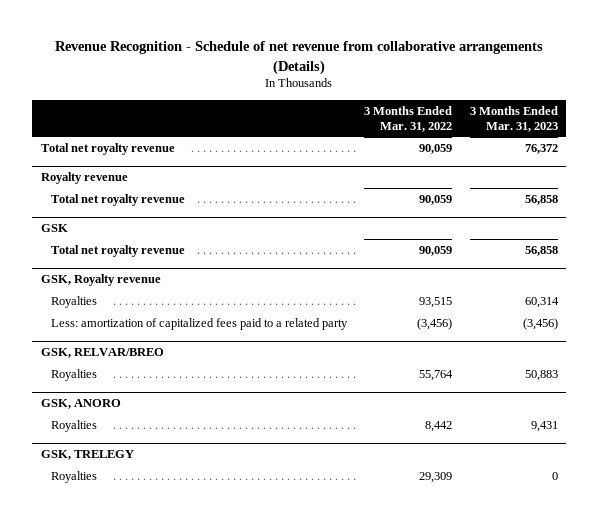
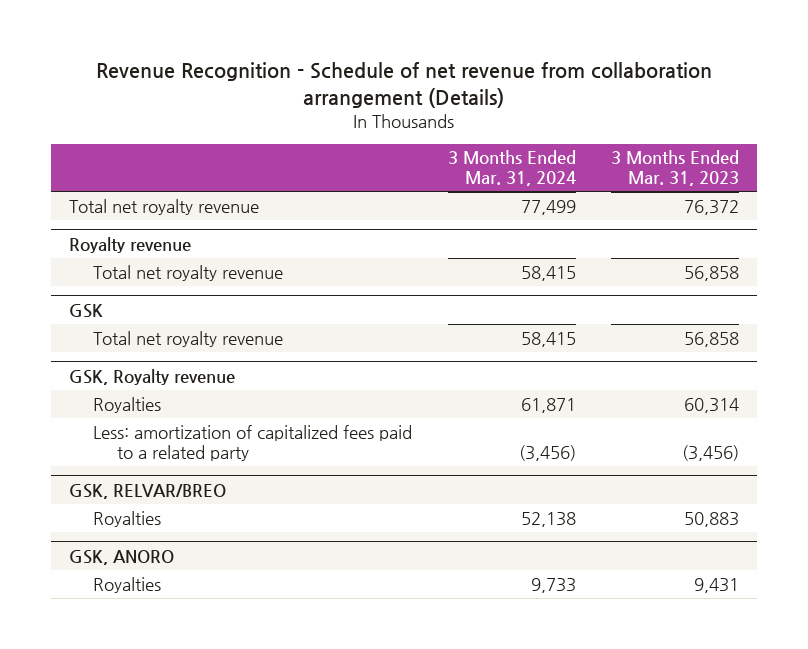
[55,41,544,75] Revenue Recognition - Schedule of net revenue from collaborative arrangements (Details) -> [95,62,712,108] Revenue Recognition - Schedule of net revenue from collaboration arrangement (Details)
[364,105,453,132] 3 Months Ended Mar. 31, 2022 -> none
none -> [447,150,576,187] 3 Months Ended Mar. 31, 2024
[40,450,134,461] GSK, TRELEGY -> none
[51,470,98,483] Royalties -> none

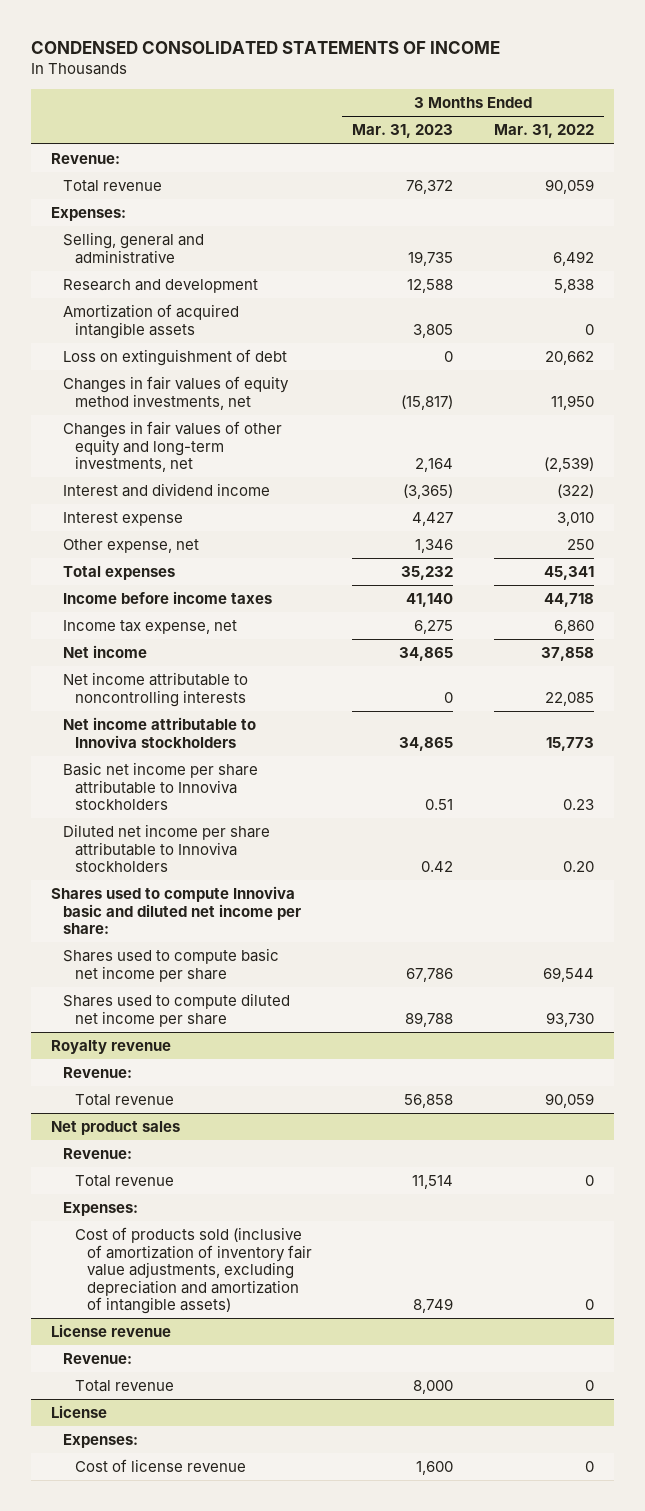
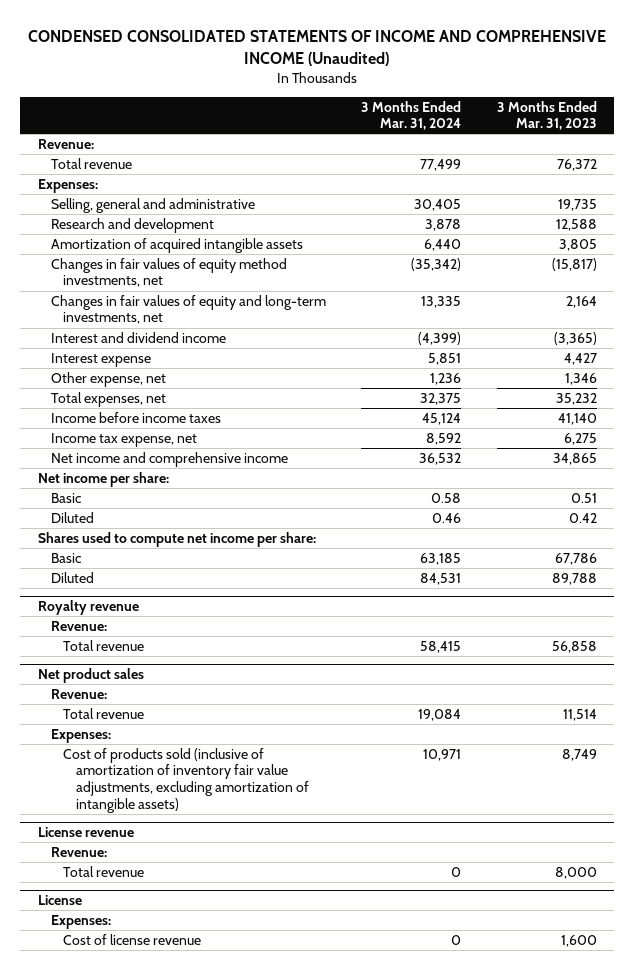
[31,41,501,55] CONDENSED CONSOLIDATED STATEMENTS OF INCOME -> [28,29,607,66] CONDENSED CONSOLIDATED STATEMENTS OF INCOME AND COMPREHENSIVE INCOME (Unaudited)
[493,124,594,139] Mar. 31, 2022 -> none
none -> [361,100,462,131] 3 Months Ended Mar. 31, 2024
[63,349,288,367] Loss on extinguishment of debt -> none
[63,421,283,473] Changes in fair values of other equity and long-term investments, net -> [50,294,326,325] Changes in fair values of equity and long-term investments, net
[63,566,176,581] Total expenses -> [50,391,166,407] Total expenses, net
[63,672,249,707] Net income attributable to noncontrolling interests -> none
[63,717,257,748] Net income attributable to Innoviva stockholders -> none
[63,645,148,659] Net income -> [50,451,288,467] Net income and comprehensive income
none -> [37,471,169,487] Net income per share:
[63,762,259,811] Basic net income per share attributable to Innoviva stockholders -> [50,492,81,503] Basic
[63,824,271,873] Diluted net income per share attributable to Innoviva stockholders -> [50,511,94,523] Diluted
[51,886,302,935] Shares used to compute Innoviva basic and diluted net income per share: -> [37,531,316,547] Shares used to compute net income per share:
[63,948,280,982] Shares used to compute basic net income per share -> [50,552,81,563] Basic
[63,993,291,1027] Shares used to compute diluted net income per share -> [50,571,94,583] Diluted
[75,1227,312,1315] Cost of products sold (inclusive of amortization of inventory fair value adjustments, excluding depreciation and amortization of intangible assets) -> [63,747,310,813] Cost of products sold (inclusive of amortization of inventory fair value adjustments, excluding amortization of intangible assets)

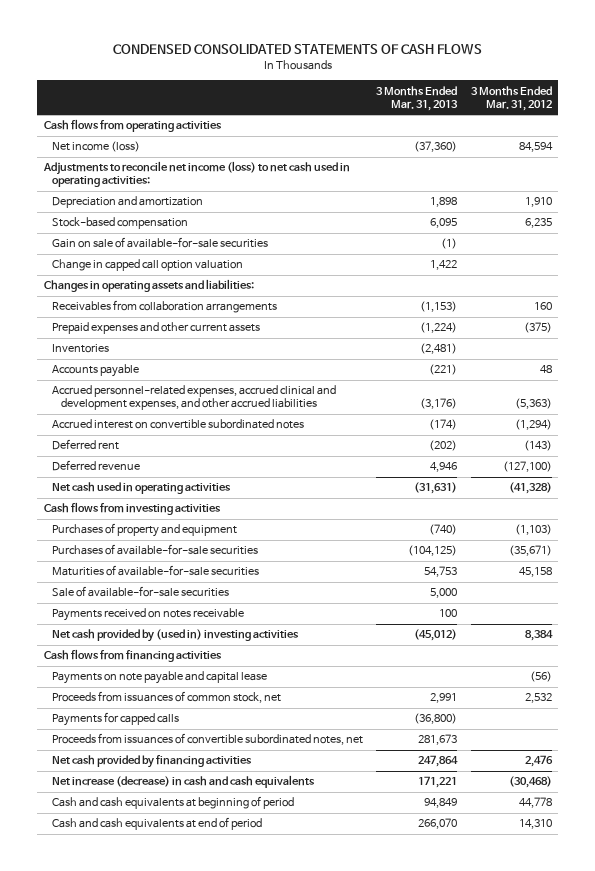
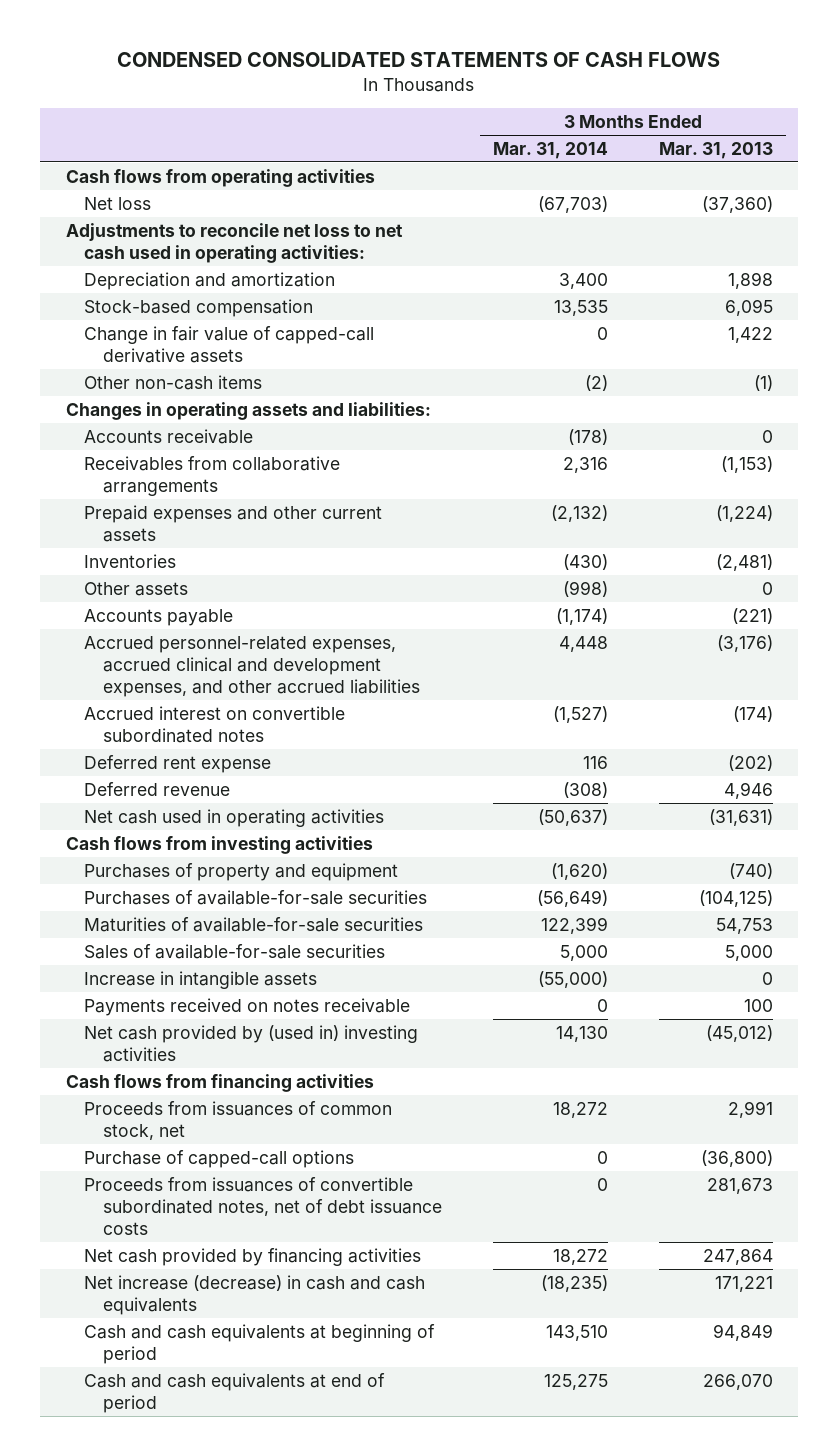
[470,85,552,111] 3 Months Ended Mar. 31, 2012 -> none
none -> [492,141,608,159] Mar. 31, 2014
[52,141,141,153] Net income (loss) -> [84,196,152,210] Net loss
[42,161,350,188] Adjustments to reconcile net income (loss) to net cash used in operating activities: -> [65,222,403,264] Adjustments to reconcile net loss to net cash used in operating activities:
[52,237,269,249] Gain on sale of available-for-sale securities -> none
[52,259,244,272] Change in capped call option valuation -> [84,325,375,364] Change in fair value of capped-call derivative assets
none -> [84,374,263,390] Other non-cash items
none -> [84,428,254,444] Accounts receivable
[52,300,278,314] Receivables from collaboration arrangements -> [84,455,341,497] Receivables from collaborative arrangements
none -> [84,581,189,596] Other assets
[52,439,120,451] Deferred rent -> [84,754,272,773] Deferred rent expense
[52,586,230,598] Sale of available-for-sale securities -> [84,943,386,959] Sales of available-for-sale securities
none -> [84,970,318,989] Increase in intangible assets
[52,671,268,685] Payments on note payable and capital lease -> none
[52,712,180,727] Payments for capped calls -> [84,1149,355,1168] Purchase of capped-call options
[52,733,364,746] Proceeds from issuances of convertible subordinated notes, net -> [84,1176,442,1236] Proceeds from issuances of convertible subordinated notes, net of debt issuance costs

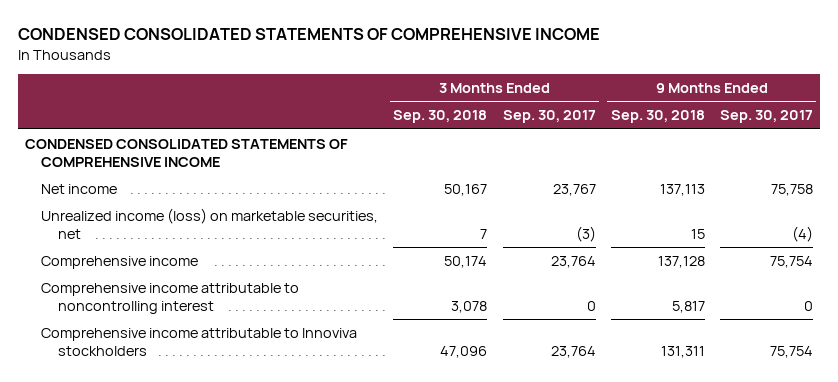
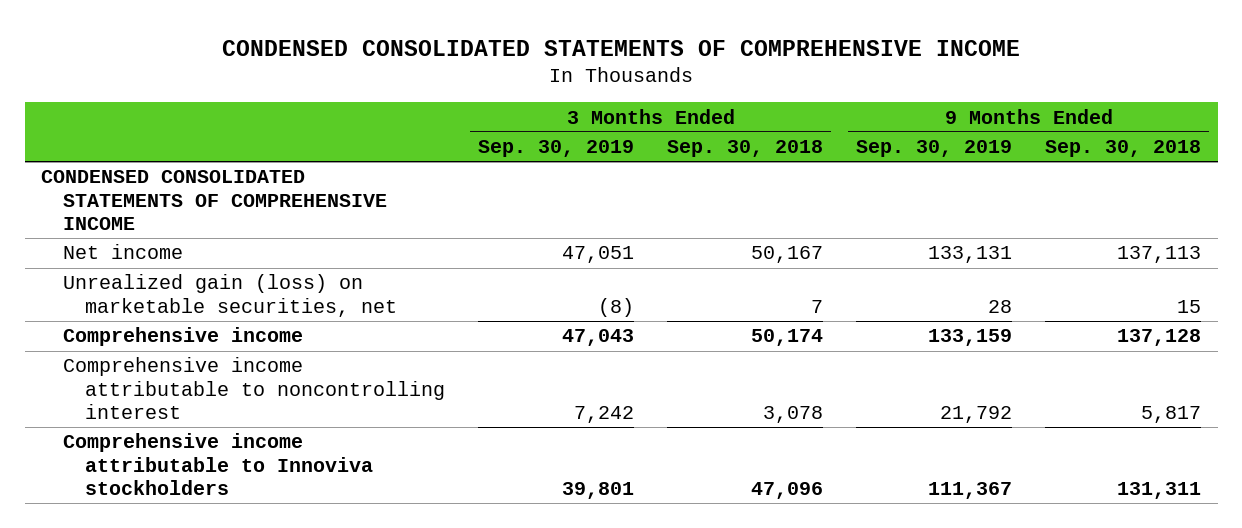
[502,110,596,124] Sep. 30, 2017 -> none
[719,110,813,124] Sep. 30, 2017 -> none
none -> [478,140,635,158] Sep. 30, 2019
none -> [856,140,1013,158] Sep. 30, 2019
[41,207,379,240] Unrealized income (loss) on marketable securities, net -> [63,274,398,317] Unrealized gain (loss) on marketable securities, net

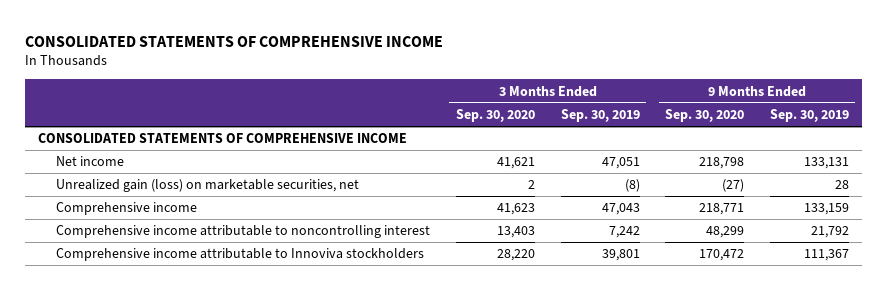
[222,39,1021,56] CONDENSED CONSOLIDATED STATEMENTS OF COMPREHENSIVE INCOME -> [24,35,443,47] CONSOLIDATED STATEMENTS OF COMPREHENSIVE INCOME
[667,140,824,158] Sep. 30, 2018 -> none
[1045,140,1202,158] Sep. 30, 2018 -> none
none -> [455,109,535,123] Sep. 30, 2020
none -> [665,109,745,123] Sep. 30, 2020
[41,170,388,230] CONDENSED CONSOLIDATED STATEMENTS OF COMPREHENSIVE INCOME -> [37,133,407,144] CONSOLIDATED STATEMENTS OF COMPREHENSIVE INCOME

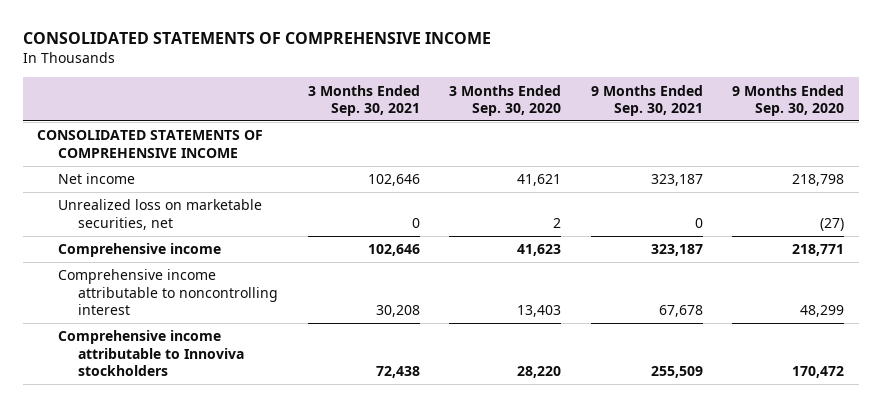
[560,109,640,123] Sep. 30, 2019 -> none
[769,109,849,123] Sep. 30, 2019 -> none
none -> [307,84,420,116] 3 Months Ended Sep. 30, 2021
none -> [590,84,703,116] 9 Months Ended Sep. 30, 2021
[56,179,360,193] Unrealized gain (loss) on marketable securities, net -> [57,199,262,230] Unrealized loss on marketable securities, net

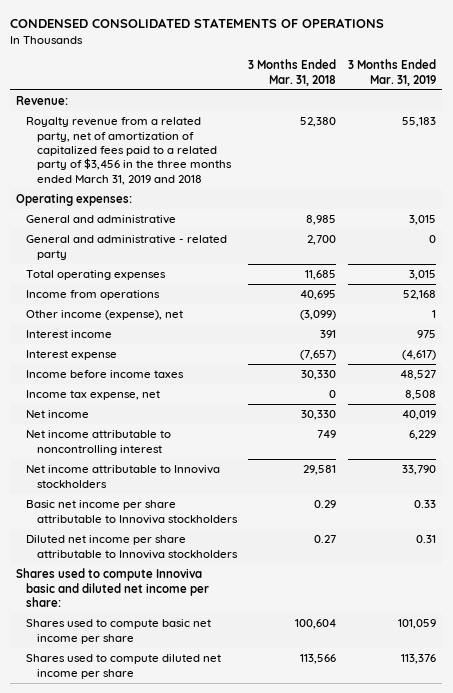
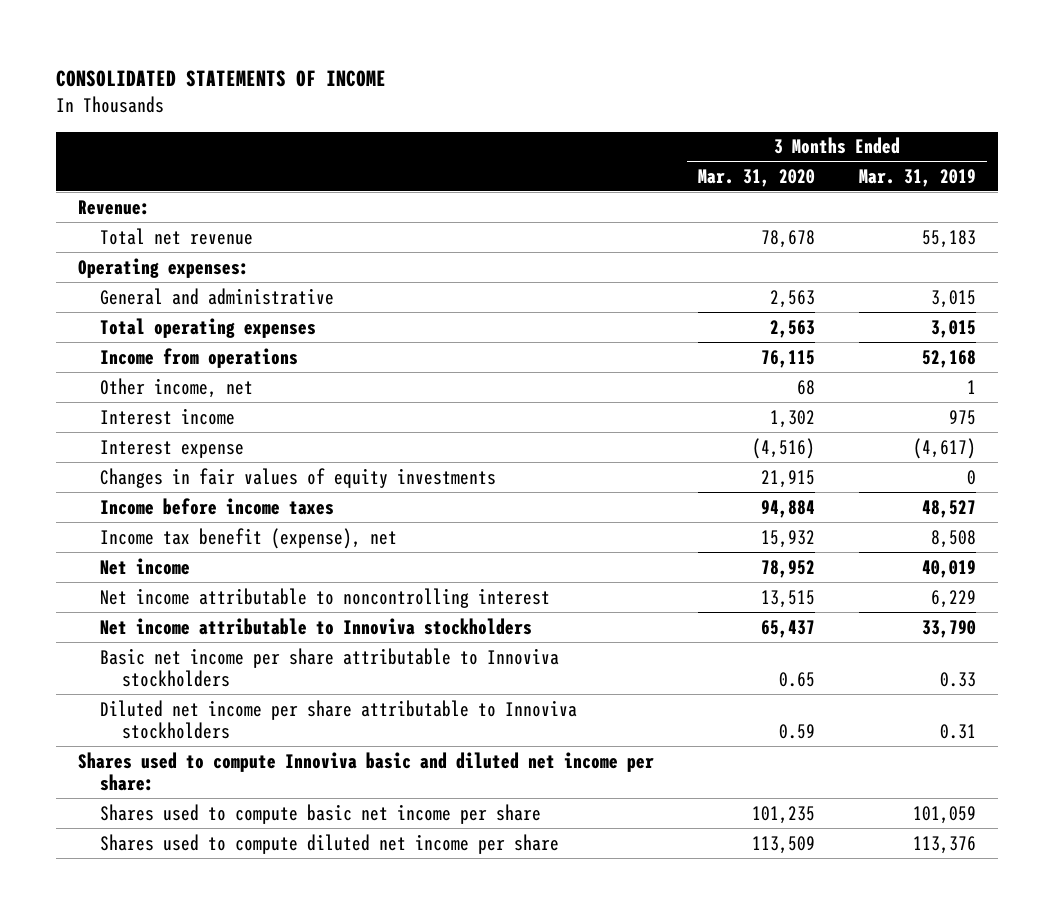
[10,18,385,29] CONDENSED CONSOLIDATED STATEMENTS OF OPERATIONS -> [56,70,387,88] CONSOLIDATED STATEMENTS OF INCOME
[248,59,337,86] 3 Months Ended Mar. 31, 2018 -> none
none -> [698,168,816,187] Mar. 31, 2020
[26,117,232,185] Royalty revenue from a related party, net of amortization of capitalized fees paid to a related party of $3,456 in the three months ended March 31, 2019 and 2018 -> [100,227,254,245] Total net revenue
[26,235,228,260] General and administrative - related party -> none
[26,310,184,321] Other income (expense), net -> [100,377,254,398] Other income, net
none -> [100,467,497,488] Changes in fair values of equity investments
[26,390,161,401] Income tax expense, net -> [100,527,398,549] Income tax benefit (expense), net

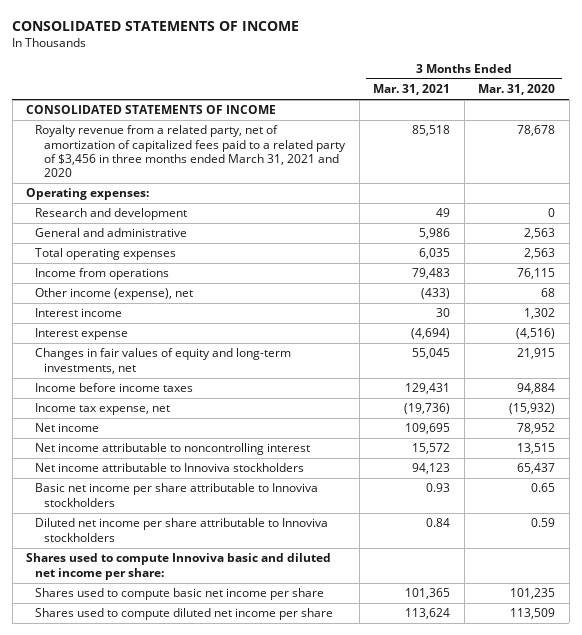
[859,168,977,187] Mar. 31, 2019 -> none
none -> [373,84,451,96] Mar. 31, 2021
[78,199,151,215] Revenue: -> none
none -> [26,105,277,115] CONSOLIDATED STATEMENTS OF INCOME
[100,227,254,245] Total net revenue -> [35,125,347,178] Royalty revenue from a related party, net of amortization of capitalized fees paid to a related party of $3,456 in three months ended March 31, 2021 and 2020
none -> [35,208,188,221] Research and development
[100,377,254,398] Other income, net -> [35,288,194,301] Other income (expense), net
[100,467,497,488] Changes in fair values of equity investments -> [35,348,292,374] Changes in fair values of equity and long-term investments, net
[100,527,398,549] Income tax benefit (expense), net -> [35,403,171,416] Income tax expense, net
[761,529,816,548] 15,932 -> [509,403,556,415] (15,932)

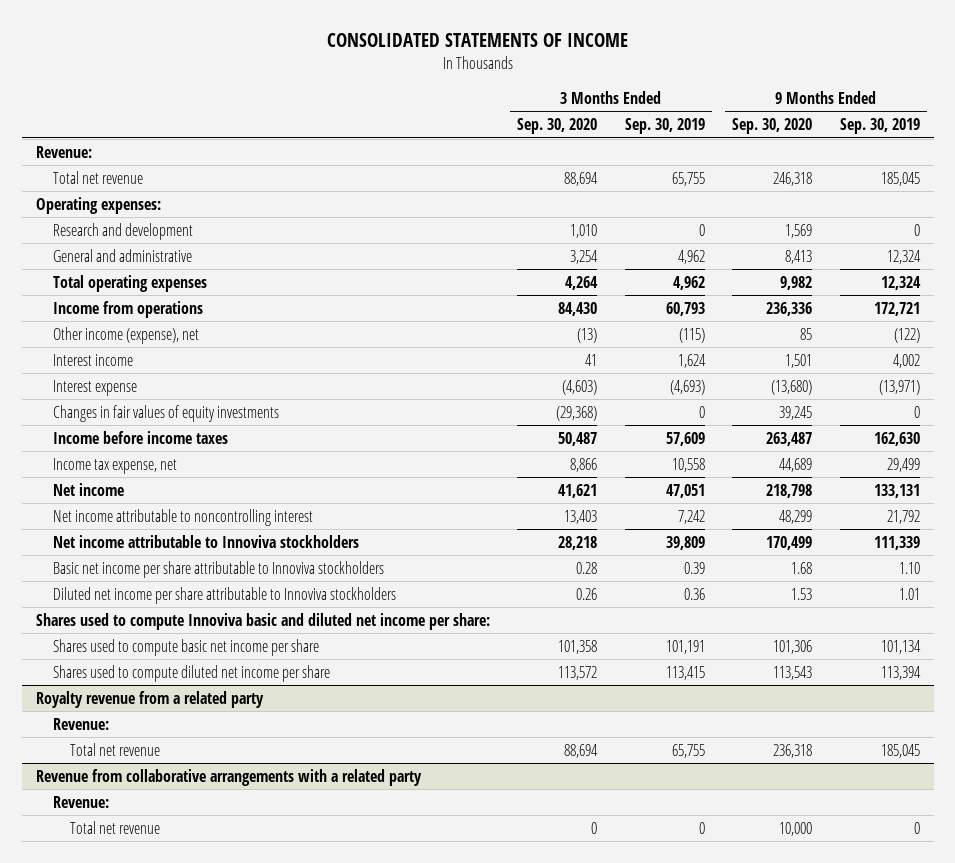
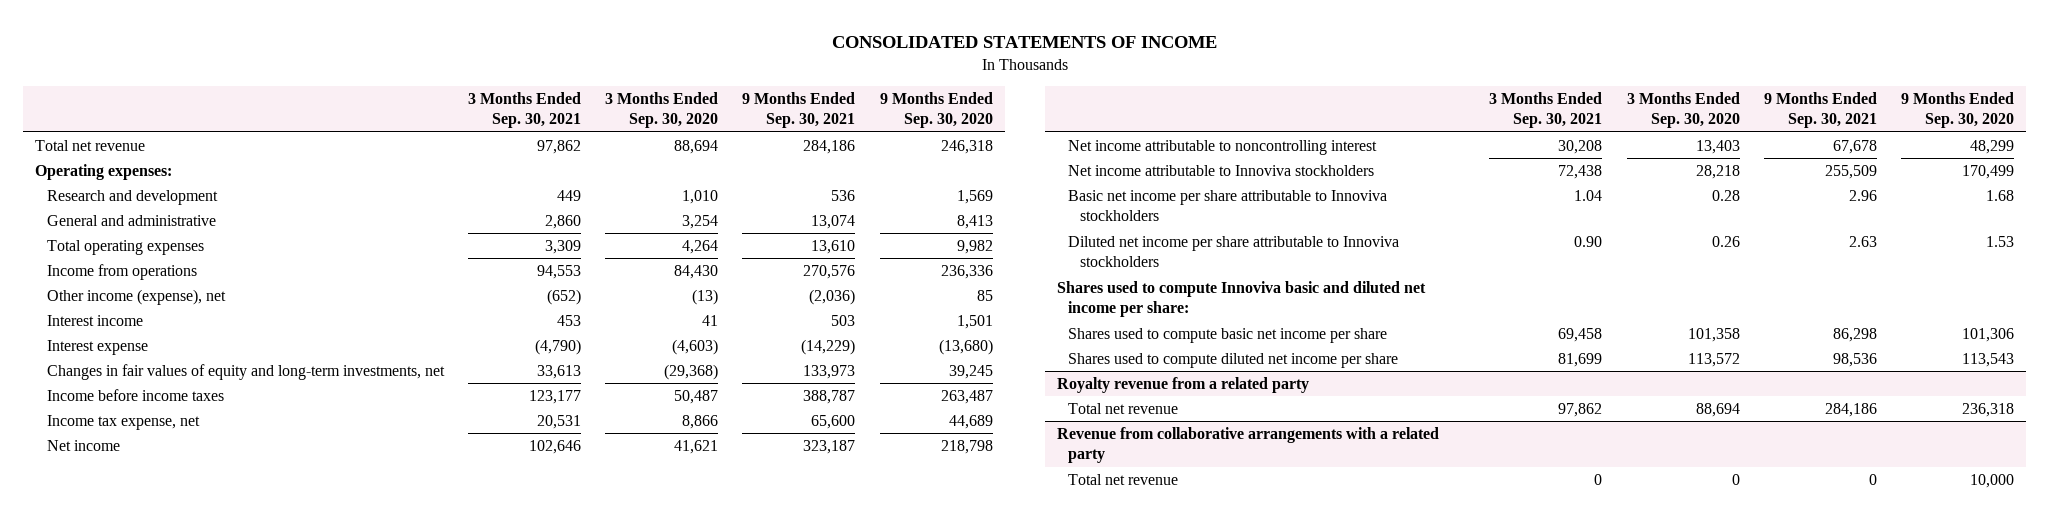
[624,118,705,135] Sep. 30, 2019 -> none
[839,118,920,135] Sep. 30, 2019 -> none
none -> [468,91,582,129] 3 Months Ended Sep. 30, 2021
none -> [742,91,856,129] 9 Months Ended Sep. 30, 2021
[35,145,92,158] Revenue: -> none
[53,404,280,422] Changes in fair values of equity investments -> [46,363,445,380] Changes in fair values of equity and long-term investments, net
[53,717,110,730] Revenue: -> none
[53,795,110,808] Revenue: -> none

